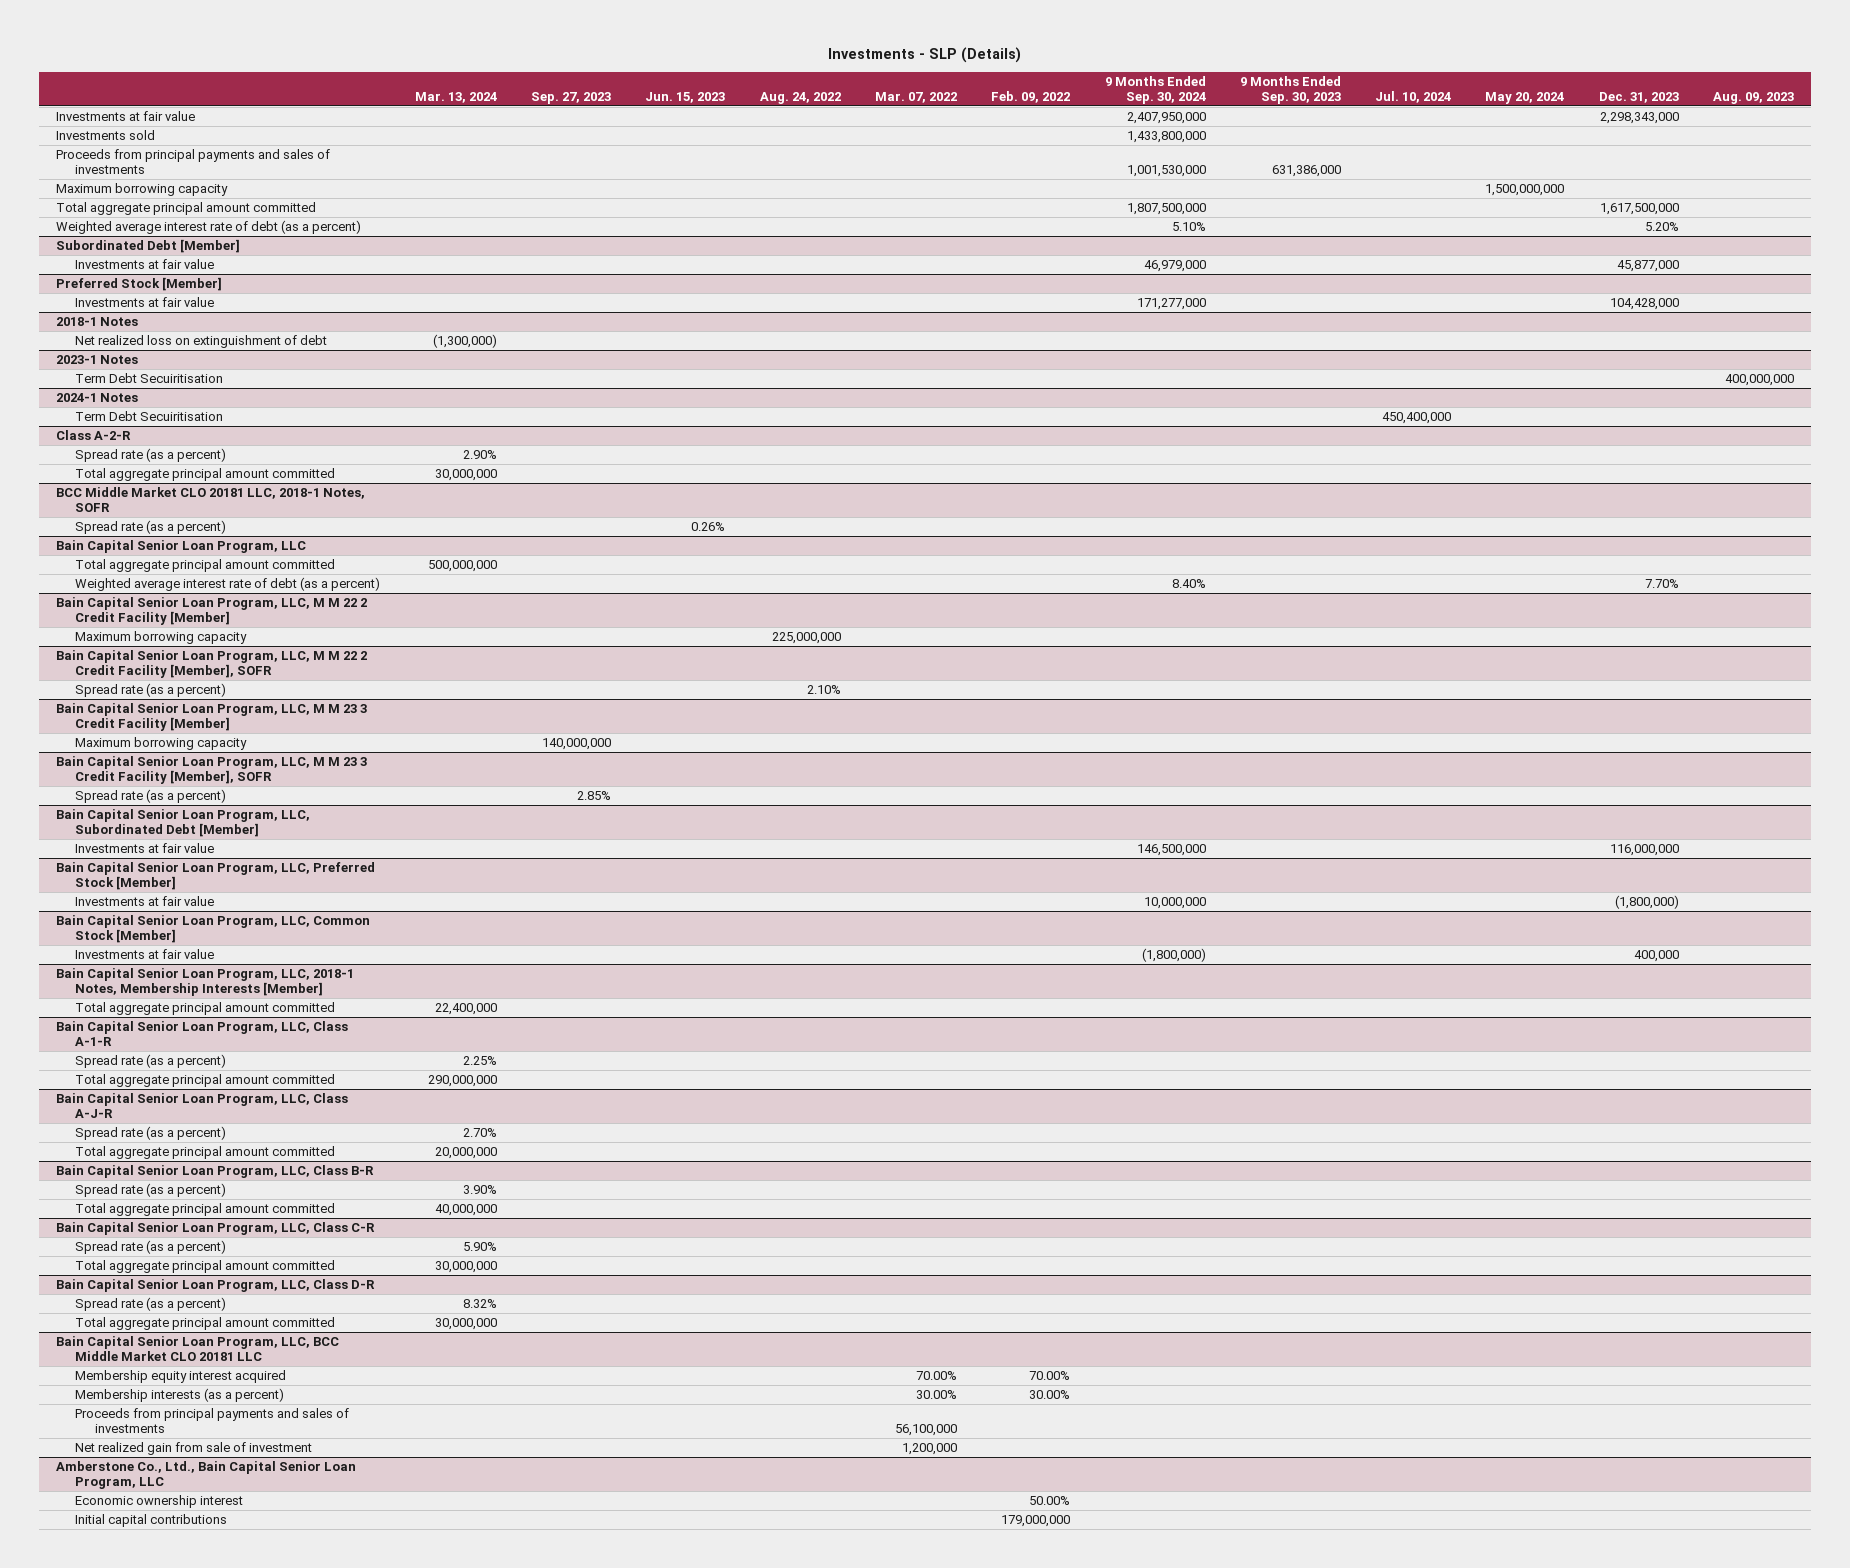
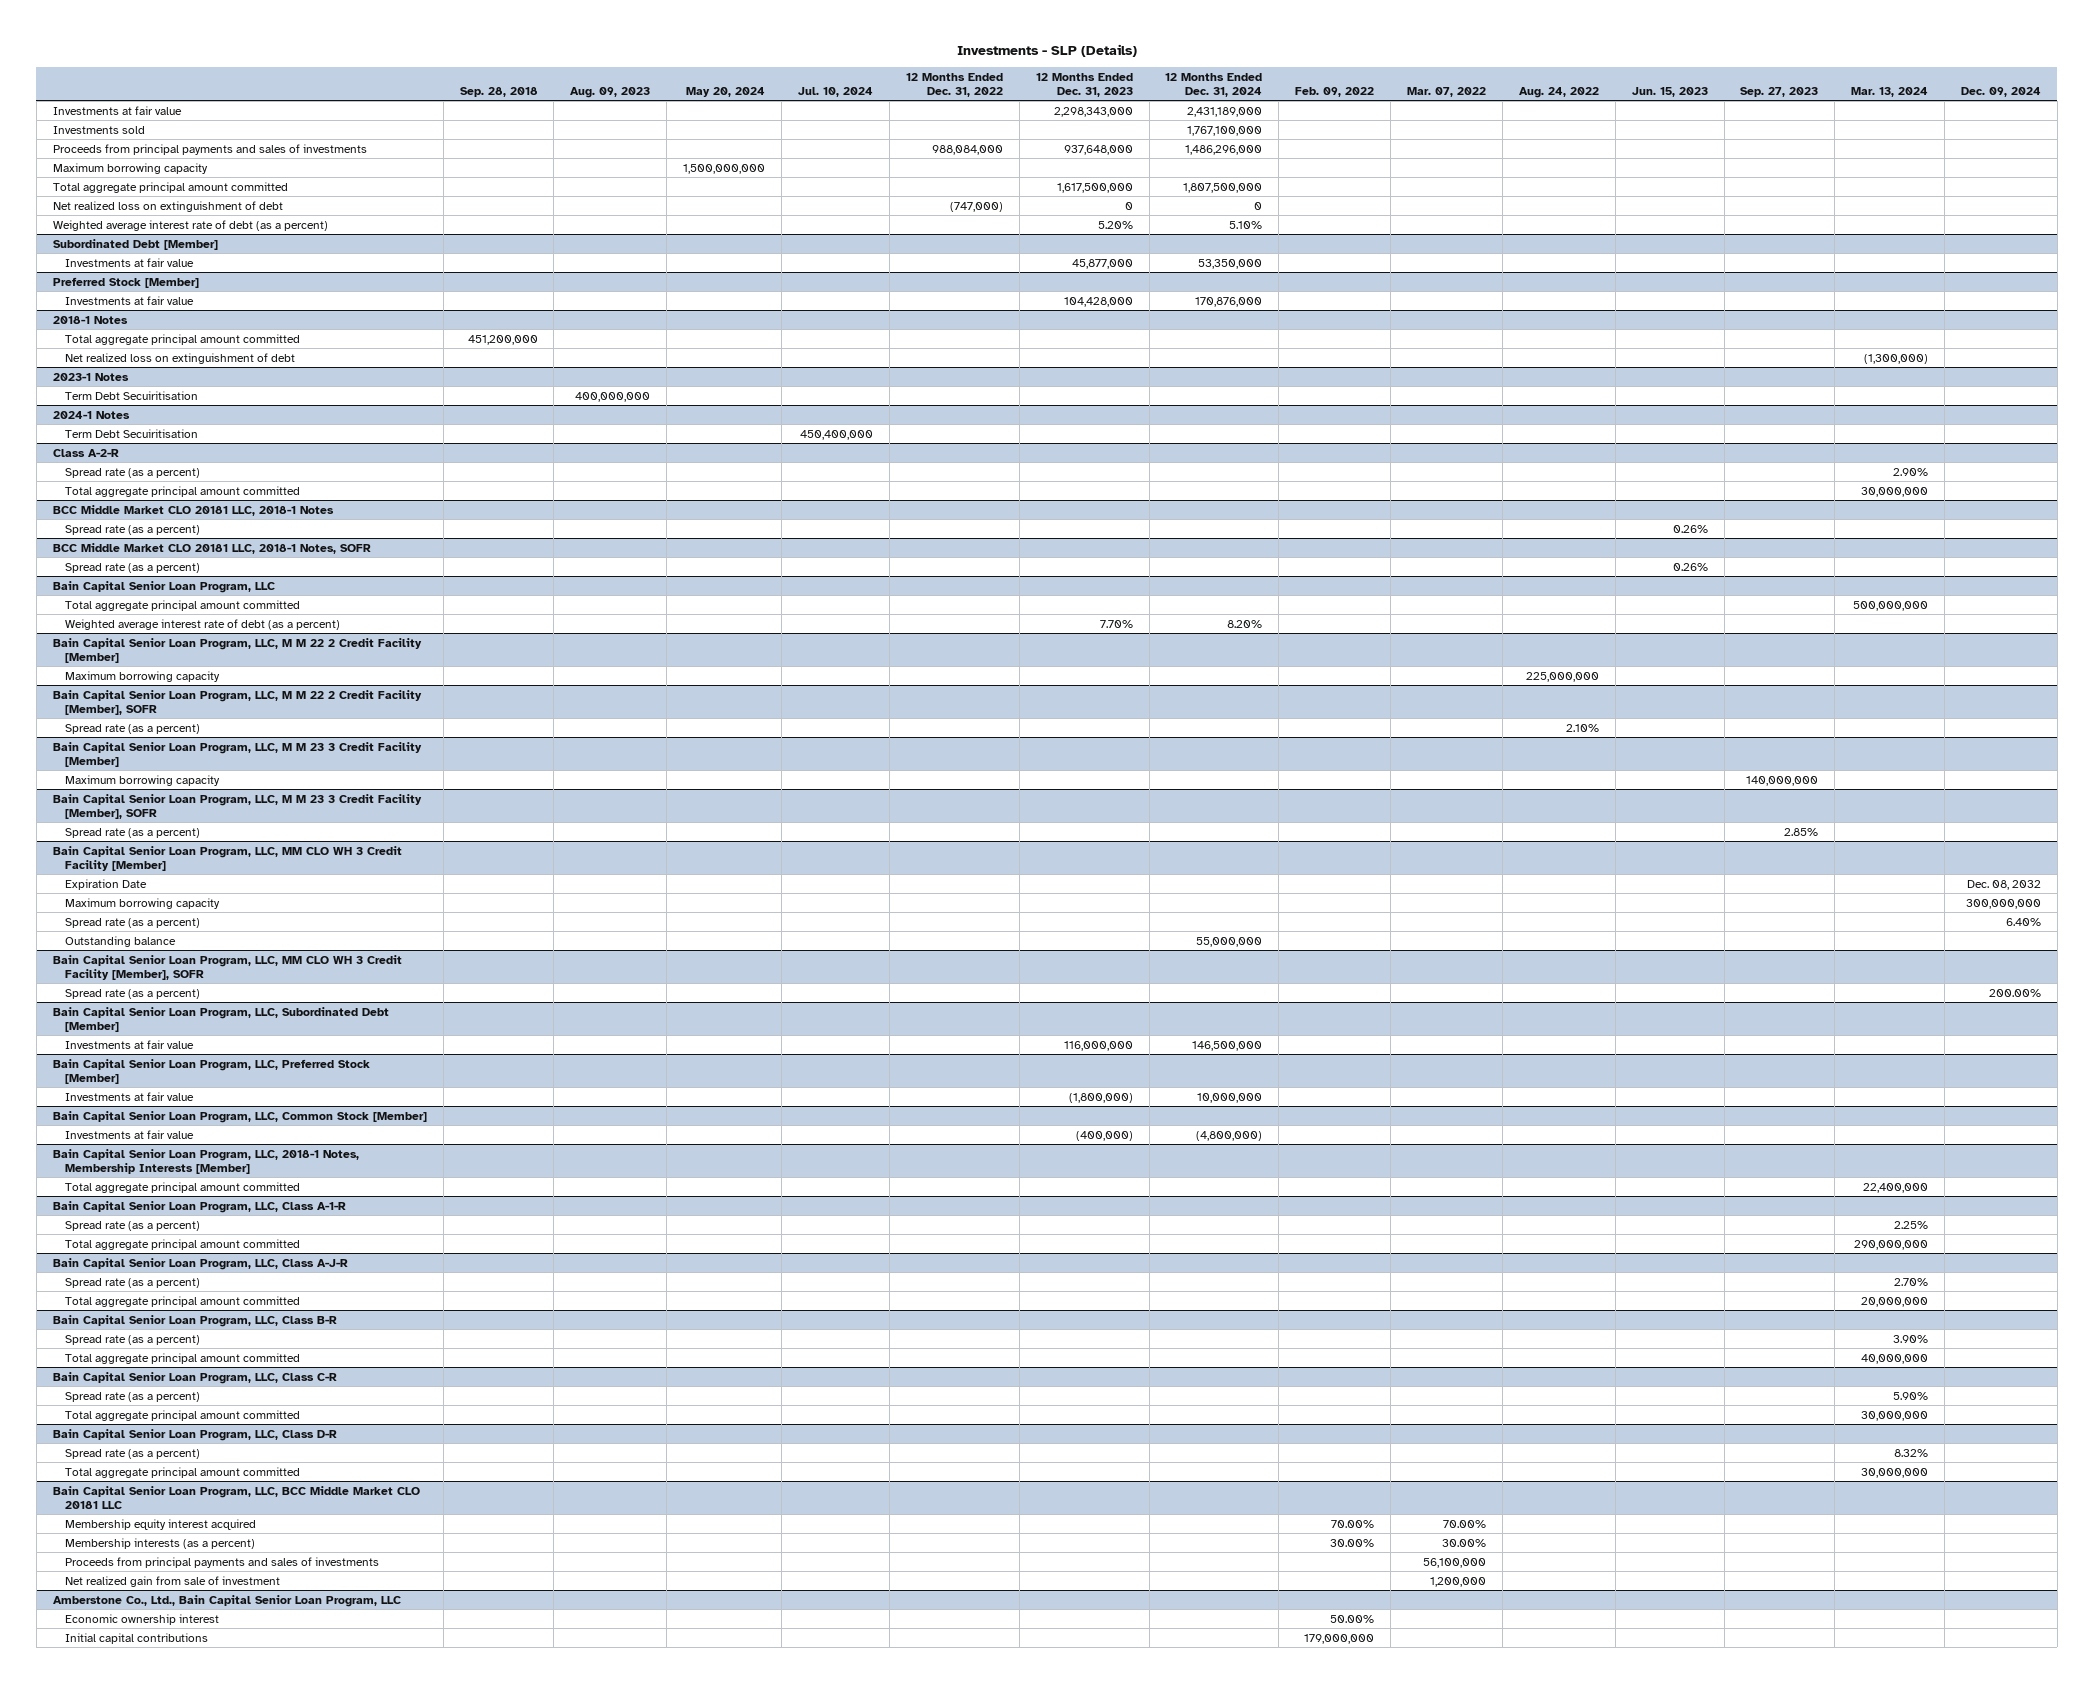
[1104,75,1206,104] 9 Months Ended Sep. 30, 2024 -> none
[1239,75,1341,104] 9 Months Ended Sep. 30, 2023 -> none
[1598,91,1679,103] Dec. 31, 2023 -> none
none -> [459,86,538,97] Sep. 28, 2018
none -> [905,72,1003,97] 12 Months Ended Dec. 31, 2022
none -> [1035,72,1133,97] 12 Months Ended Dec. 31, 2023
none -> [1165,72,1263,97] 12 Months Ended Dec. 31, 2024
none -> [1961,86,2042,97] Dec. 09, 2024
none -> [52,200,283,212] Net realized loss on extinguishment of debt
none -> [64,333,300,345] Total aggregate principal amount committed
none -> [52,504,334,516] BCC Middle Market CLO 20181 LLC, 2018-1 Notes
none -> [64,524,200,535] Spread rate (as a percent)
none -> [52,845,402,871] Bain Capital Senior Loan Program, LLC, MM CLO WH 3 Credit Facility [Member]
none -> [64,878,147,890] Expiration Date
none -> [64,897,220,909] Maximum borrowing capacity
none -> [64,917,200,928] Spread rate (as a percent)
none -> [64,935,176,947] Outstanding balance
none -> [52,954,402,980] Bain Capital Senior Loan Program, LLC, MM CLO WH 3 Credit Facility [Member], SOFR
none -> [64,988,200,999] Spread rate (as a percent)

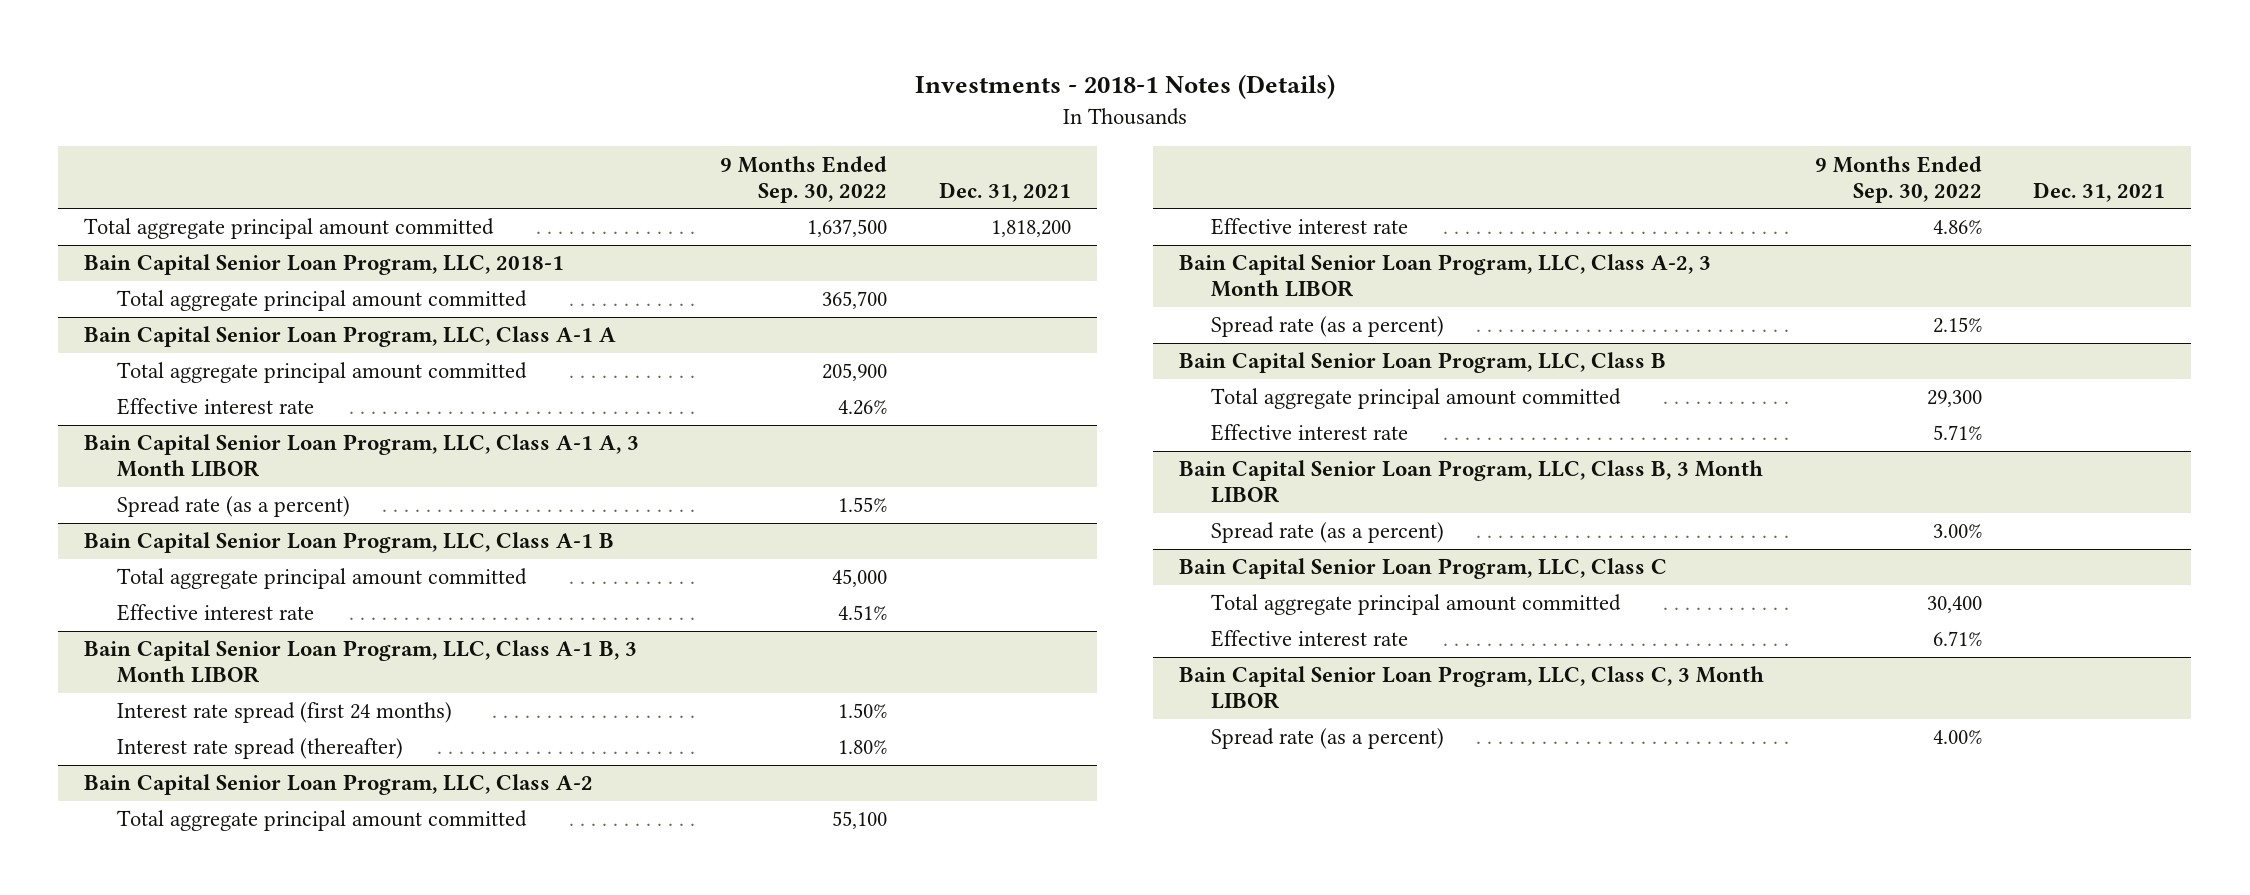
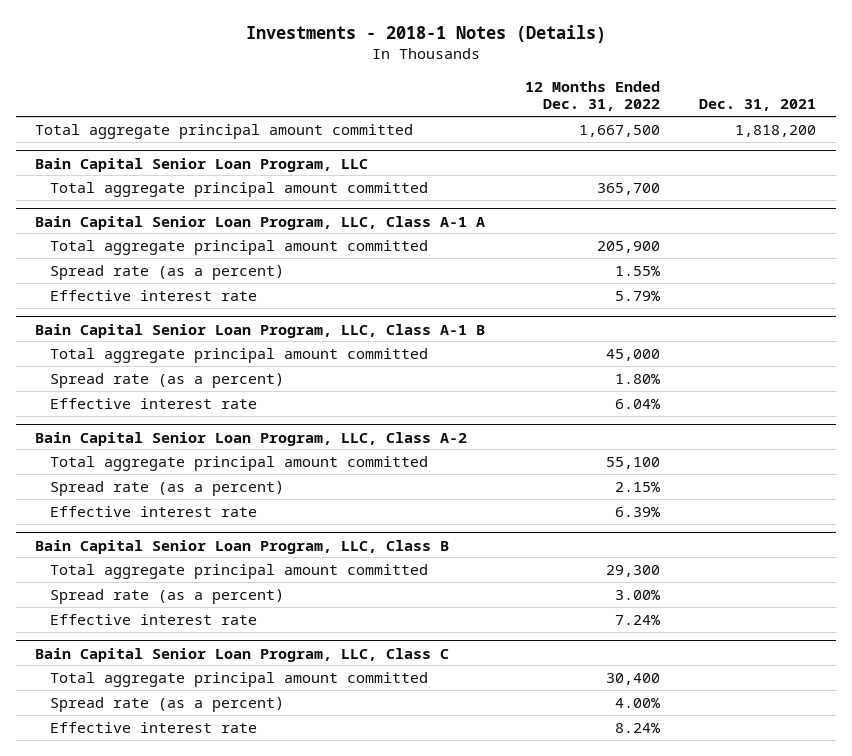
[720,155,888,203] 9 Months Ended Sep. 30, 2022 -> none
none -> [524,80,660,112] 12 Months Ended Dec. 31, 2022
[84,254,565,276] Bain Capital Senior Loan Program, LLC, 2018-1 -> [35,157,369,172] Bain Capital Senior Loan Program, LLC
none -> [49,264,284,280] Spread rate (as a percent)
[84,434,640,478] Bain Capital Senior Loan Program, LLC, Class A-1 A, 3 Month LIBOR -> none
[116,496,350,518] Spread rate (as a percent) -> none
none -> [49,372,284,388] Spread rate (as a percent)
[84,640,638,684] Bain Capital Senior Loan Program, LLC, Class A-1 B, 3 Month LIBOR -> none
[116,702,452,724] Interest rate spread (first 24 months) -> none
[116,738,403,760] Interest rate spread (thereafter) -> none
none -> [49,480,284,496] Spread rate (as a percent)
[1178,254,1711,298] Bain Capital Senior Loan Program, LLC, Class A-2, 3 Month LIBOR -> none
[1211,316,1445,338] Spread rate (as a percent) -> none
none -> [49,588,284,604] Spread rate (as a percent)
[1178,460,1763,504] Bain Capital Senior Loan Program, LLC, Class B, 3 Month LIBOR -> none
[1211,522,1445,544] Spread rate (as a percent) -> none
none -> [49,696,284,712] Spread rate (as a percent)
[1178,666,1764,710] Bain Capital Senior Loan Program, LLC, Class C, 3 Month LIBOR -> none
[1211,728,1445,750] Spread rate (as a percent) -> none

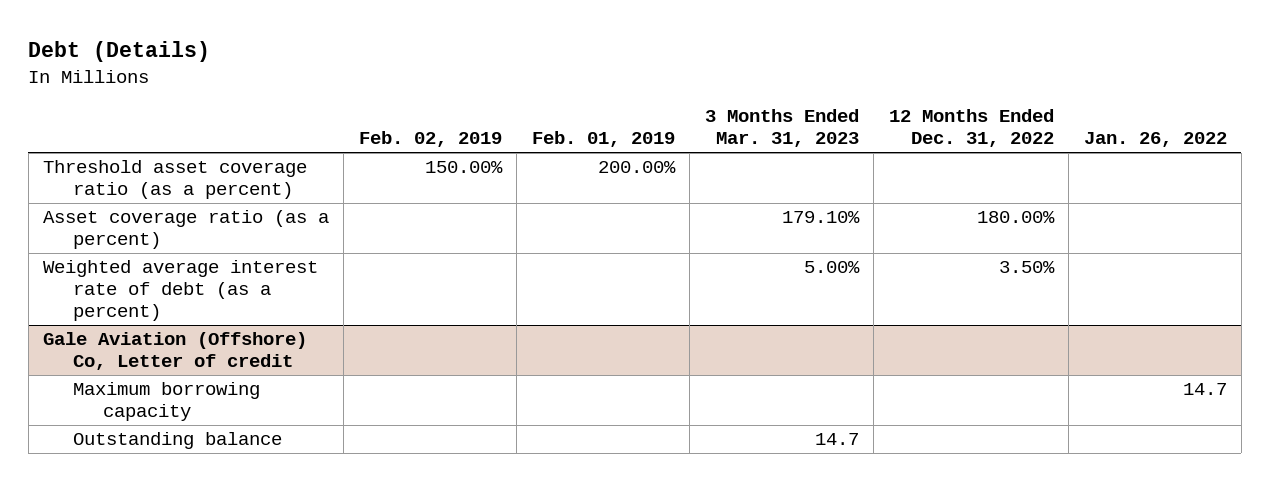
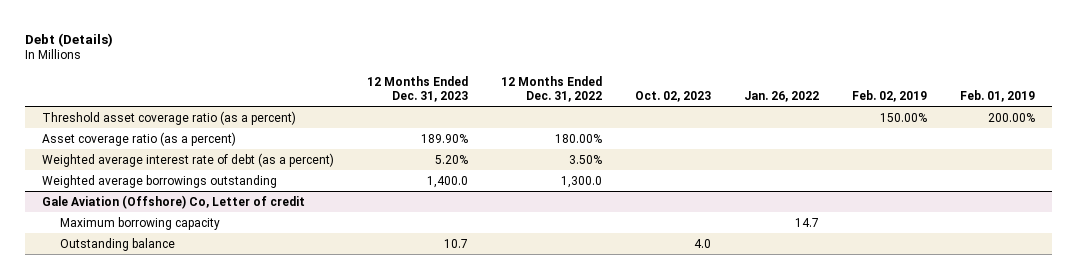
[704,109,859,148] 3 Months Ended Mar. 31, 2023 -> none
none -> [366,76,468,102] 12 Months Ended Dec. 31, 2023
none -> [634,90,711,102] Oct. 02, 2023
none -> [41,174,277,188] Weighted average borrowings outstanding

